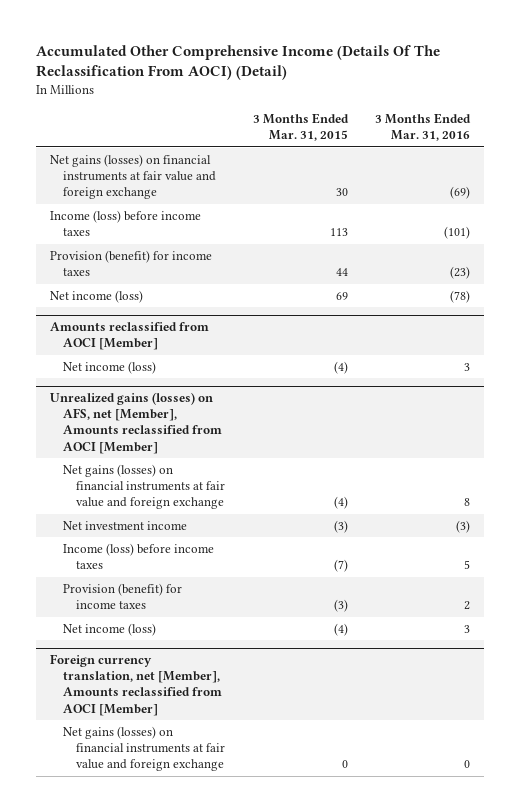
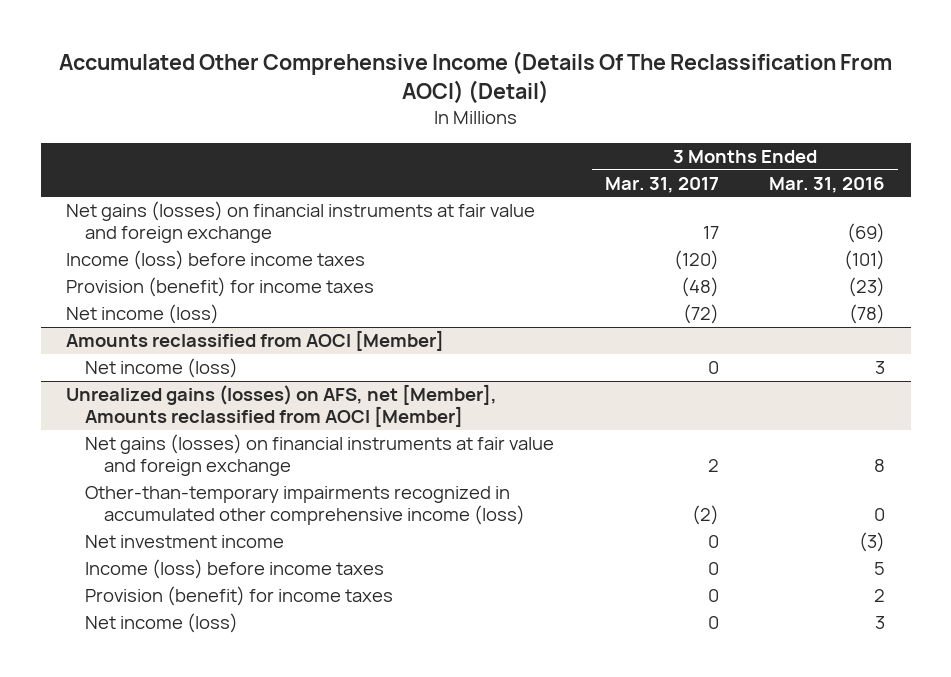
[252,113,349,142] 3 Months Ended Mar. 31, 2015 -> none
none -> [604,176,719,193] Mar. 31, 2017
none -> [85,486,526,525] Other-than-temporary impairments recognized in accumulated other comprehensive income (loss)
[49,654,223,716] Foreign currency translation, net [Member], Amounts reclassified from AOCI [Member] -> none
[63,725,226,772] Net gains (losses) on financial instruments at fair value and foreign exchange -> none

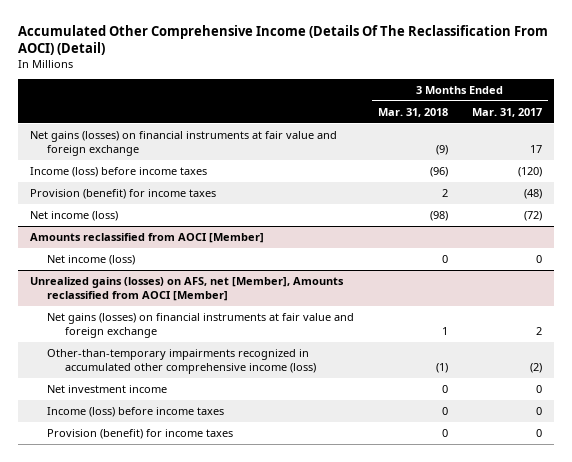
[769,176,886,193] Mar. 31, 2016 -> none
none -> [378,107,449,117] Mar. 31, 2018
[85,613,239,634] Net income (loss) -> none

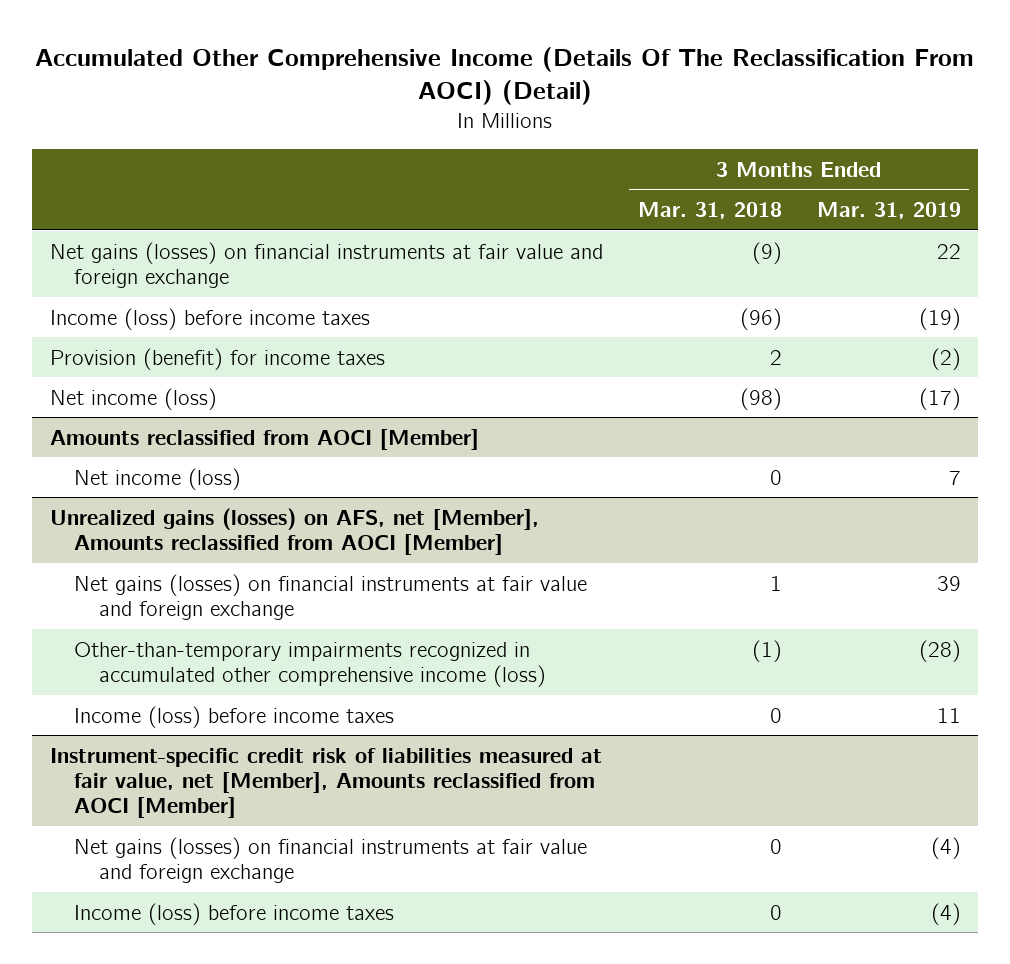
[472,107,543,117] Mar. 31, 2017 -> none
none -> [816,201,961,219] Mar. 31, 2019
[47,384,168,393] Net investment income -> none
[47,428,234,439] Provision (benefit) for income taxes -> none
none -> [49,747,602,819] Instrument-specific credit risk of liabilities measured at fair value, net [Member], Amounts reclassified from AOCI [Member]
none -> [74,836,588,883] Net gains (losses) on financial instruments at fair value and foreign exchange
none -> [74,902,395,925] Income (loss) before income taxes

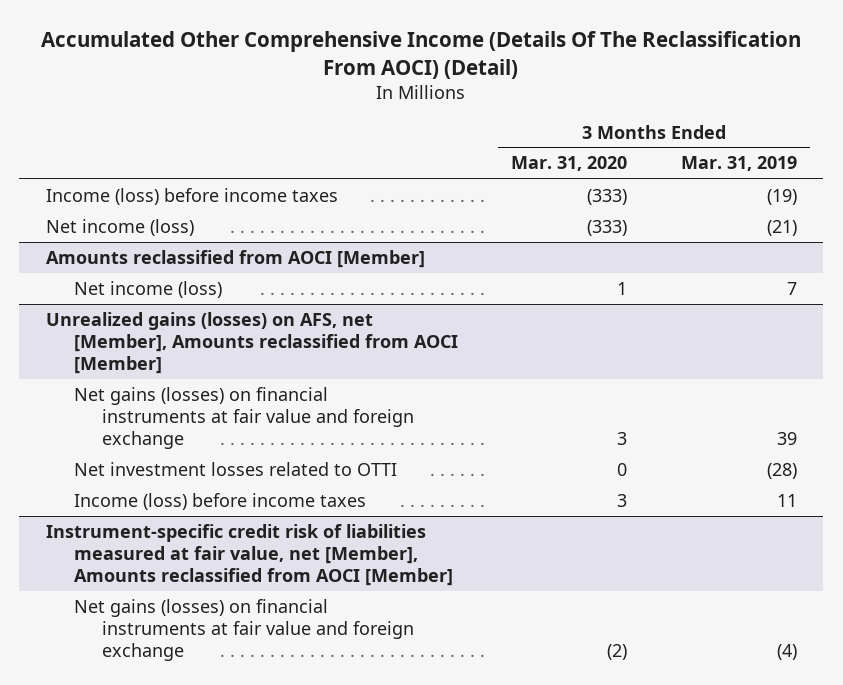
[637,201,782,219] Mar. 31, 2018 -> none
none -> [511,156,628,172] Mar. 31, 2020
[49,241,603,288] Net gains (losses) on financial instruments at fair value and foreign exchange -> none
[49,347,385,370] Provision (benefit) for income taxes -> none
[918,387,961,410] (17) -> [766,219,797,236] (21)
[74,641,546,687] Other-than-temporary impairments recognized in accumulated other comprehensive income (loss) -> [74,461,398,476] Net investment losses related to OTTI
[74,902,395,925] Income (loss) before income taxes -> none

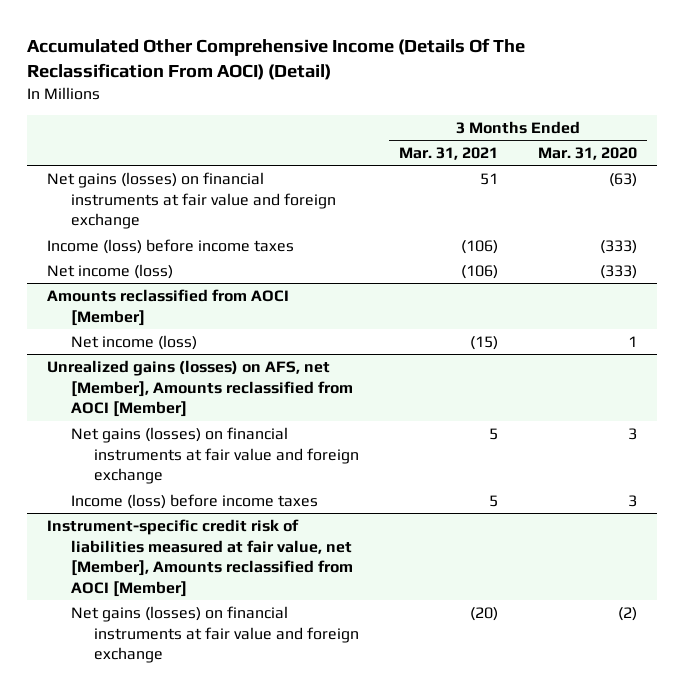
[680,156,797,172] Mar. 31, 2019 -> none
none -> [398,147,498,161] Mar. 31, 2021
none -> [47,171,336,230] Net gains (losses) on financial instruments at fair value and foreign exchange
[74,461,398,476] Net investment losses related to OTTI -> none

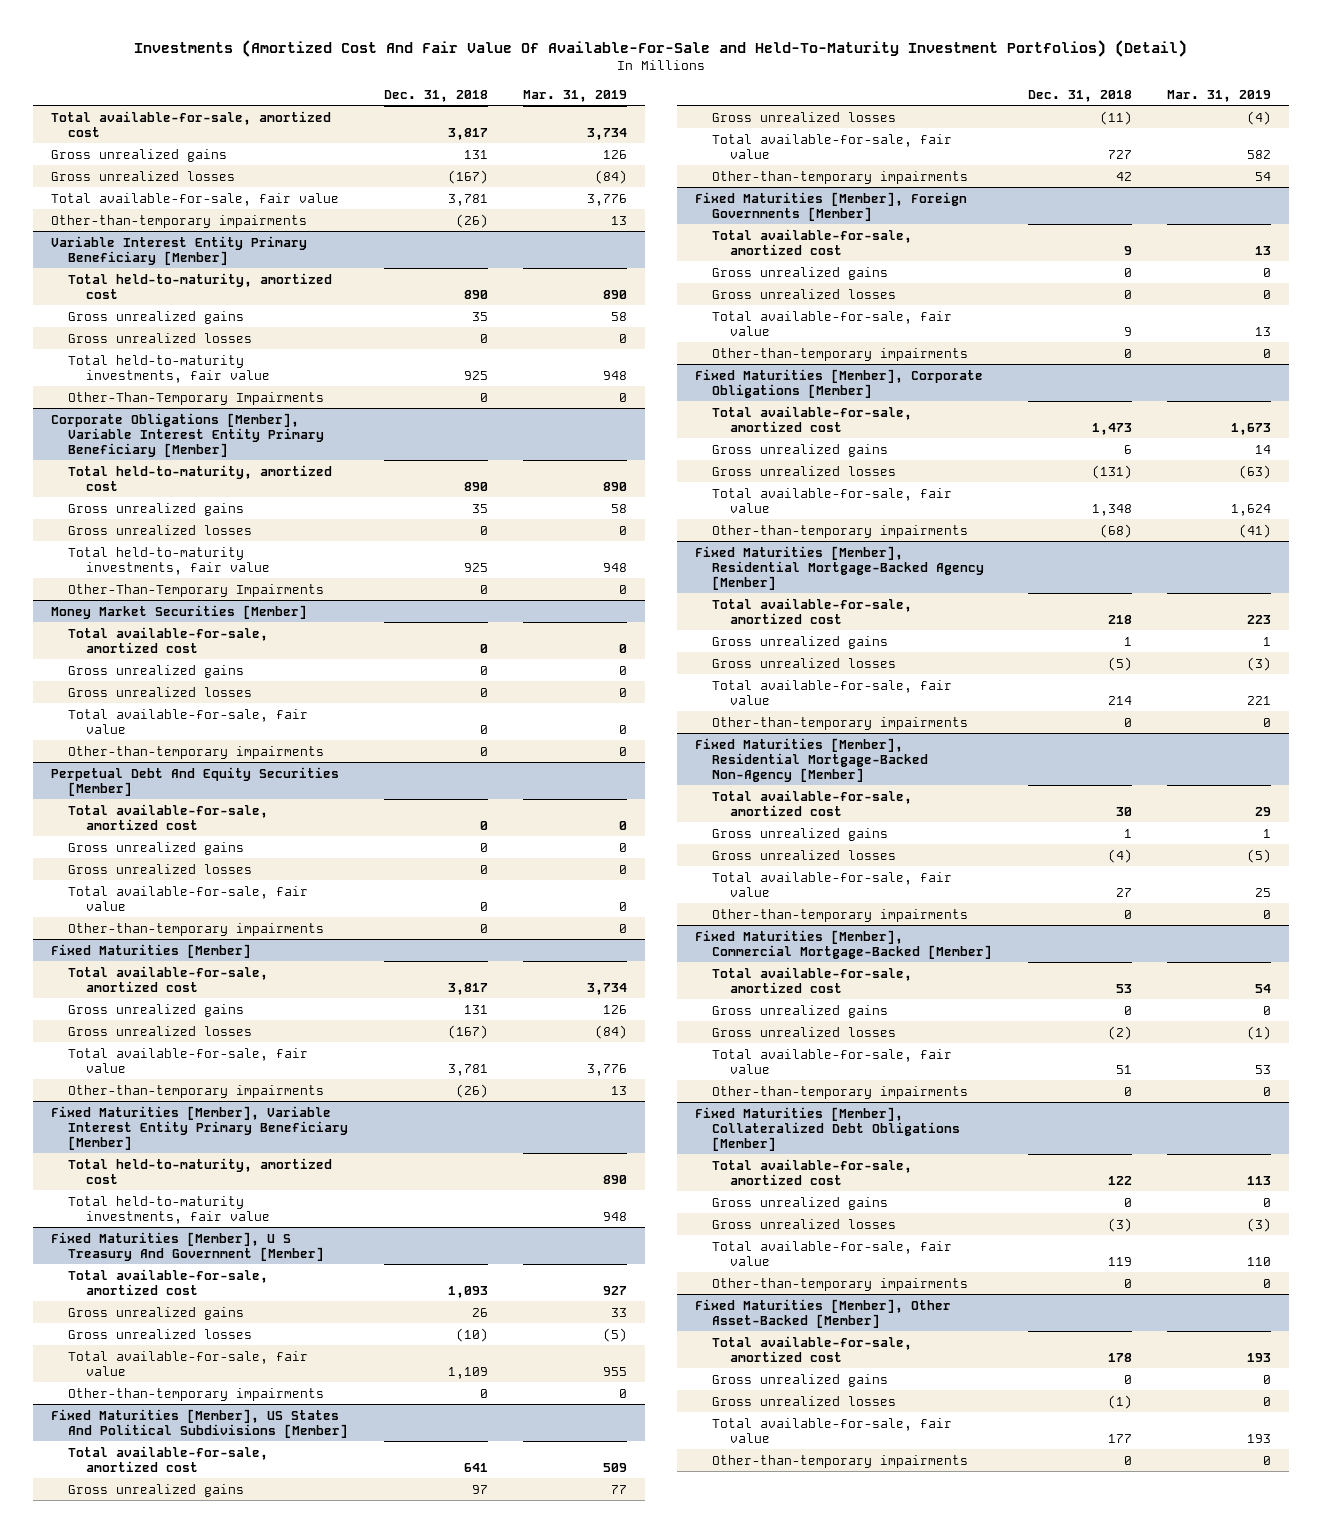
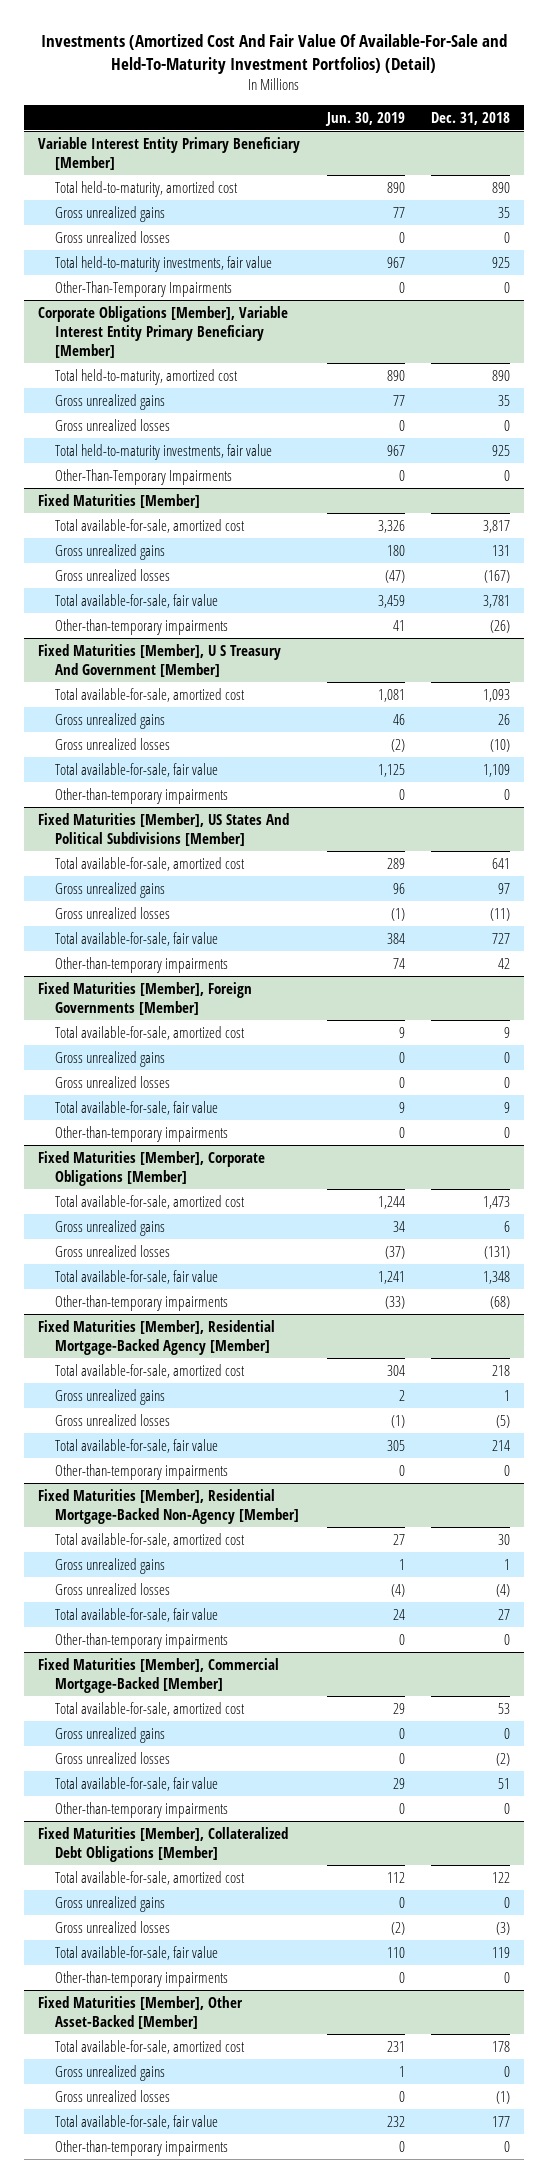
[523,89,628,102] Mar. 31, 2019 -> none
none -> [324,111,405,126] Jun. 30, 2019
[50,110,331,137] Total available-for-sale, amortized cost -> none
[50,148,227,162] Gross unrealized gains -> none
[50,170,235,181] Gross unrealized losses -> none
[50,192,339,206] Total available-for-sale, fair value -> none
[50,214,307,228] Other-than-temporary impairments -> none
[50,604,307,619] Money Market Securities [Member] -> none
[68,626,269,653] Total available-for-sale, amortized cost -> none
[68,664,245,678] Gross unrealized gains -> none
[68,686,253,697] Gross unrealized losses -> none
[68,708,309,734] Total available-for-sale, fair value -> none
[68,745,325,759] Other-than-temporary impairments -> none
[50,766,339,796] Perpetual Debt And Equity Securities [Member] -> none
[68,803,269,830] Total available-for-sale, amortized cost -> none
[68,841,245,855] Gross unrealized gains -> none
[68,863,253,874] Gross unrealized losses -> none
[68,885,309,911] Total available-for-sale, fair value -> none
[68,922,325,936] Other-than-temporary impairments -> none
[50,1105,349,1150] Fixed Maturities [Member], Variable Interest Entity Primary Beneficiary [Member] -> none
[68,1157,333,1184] Total held-to-maturity, amortized cost -> none
[68,1195,270,1224] Total held-to-maturity investments, fair value -> none

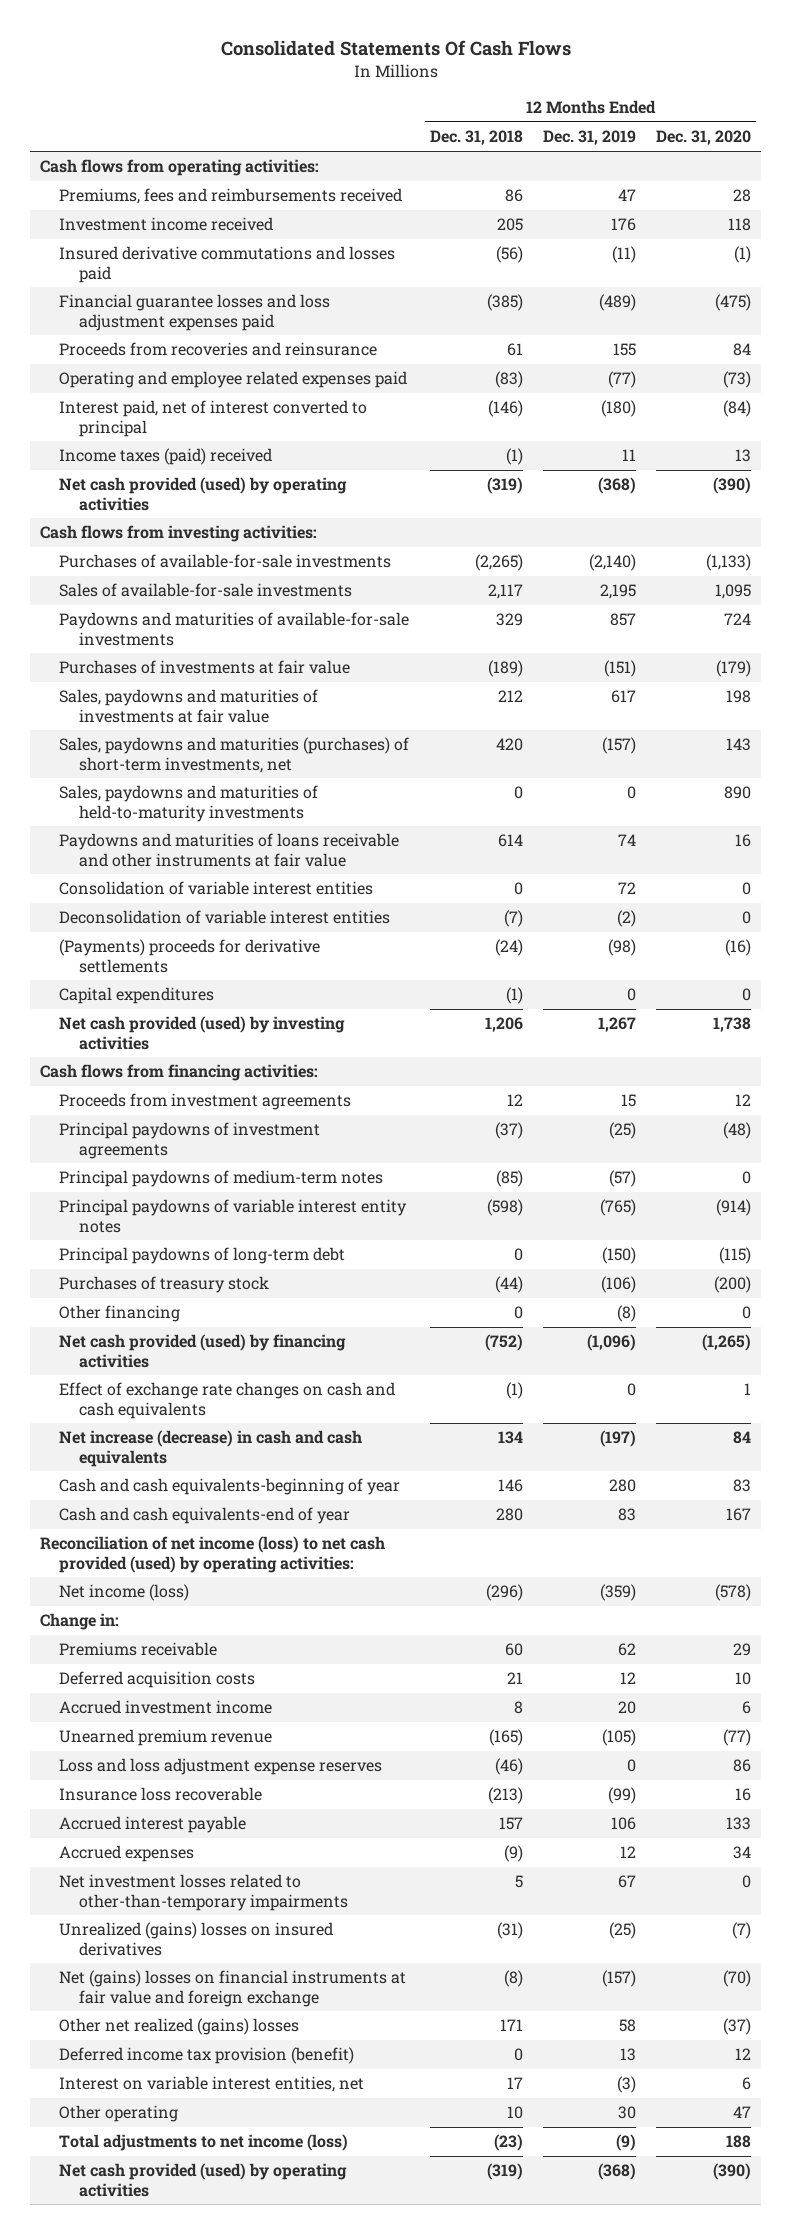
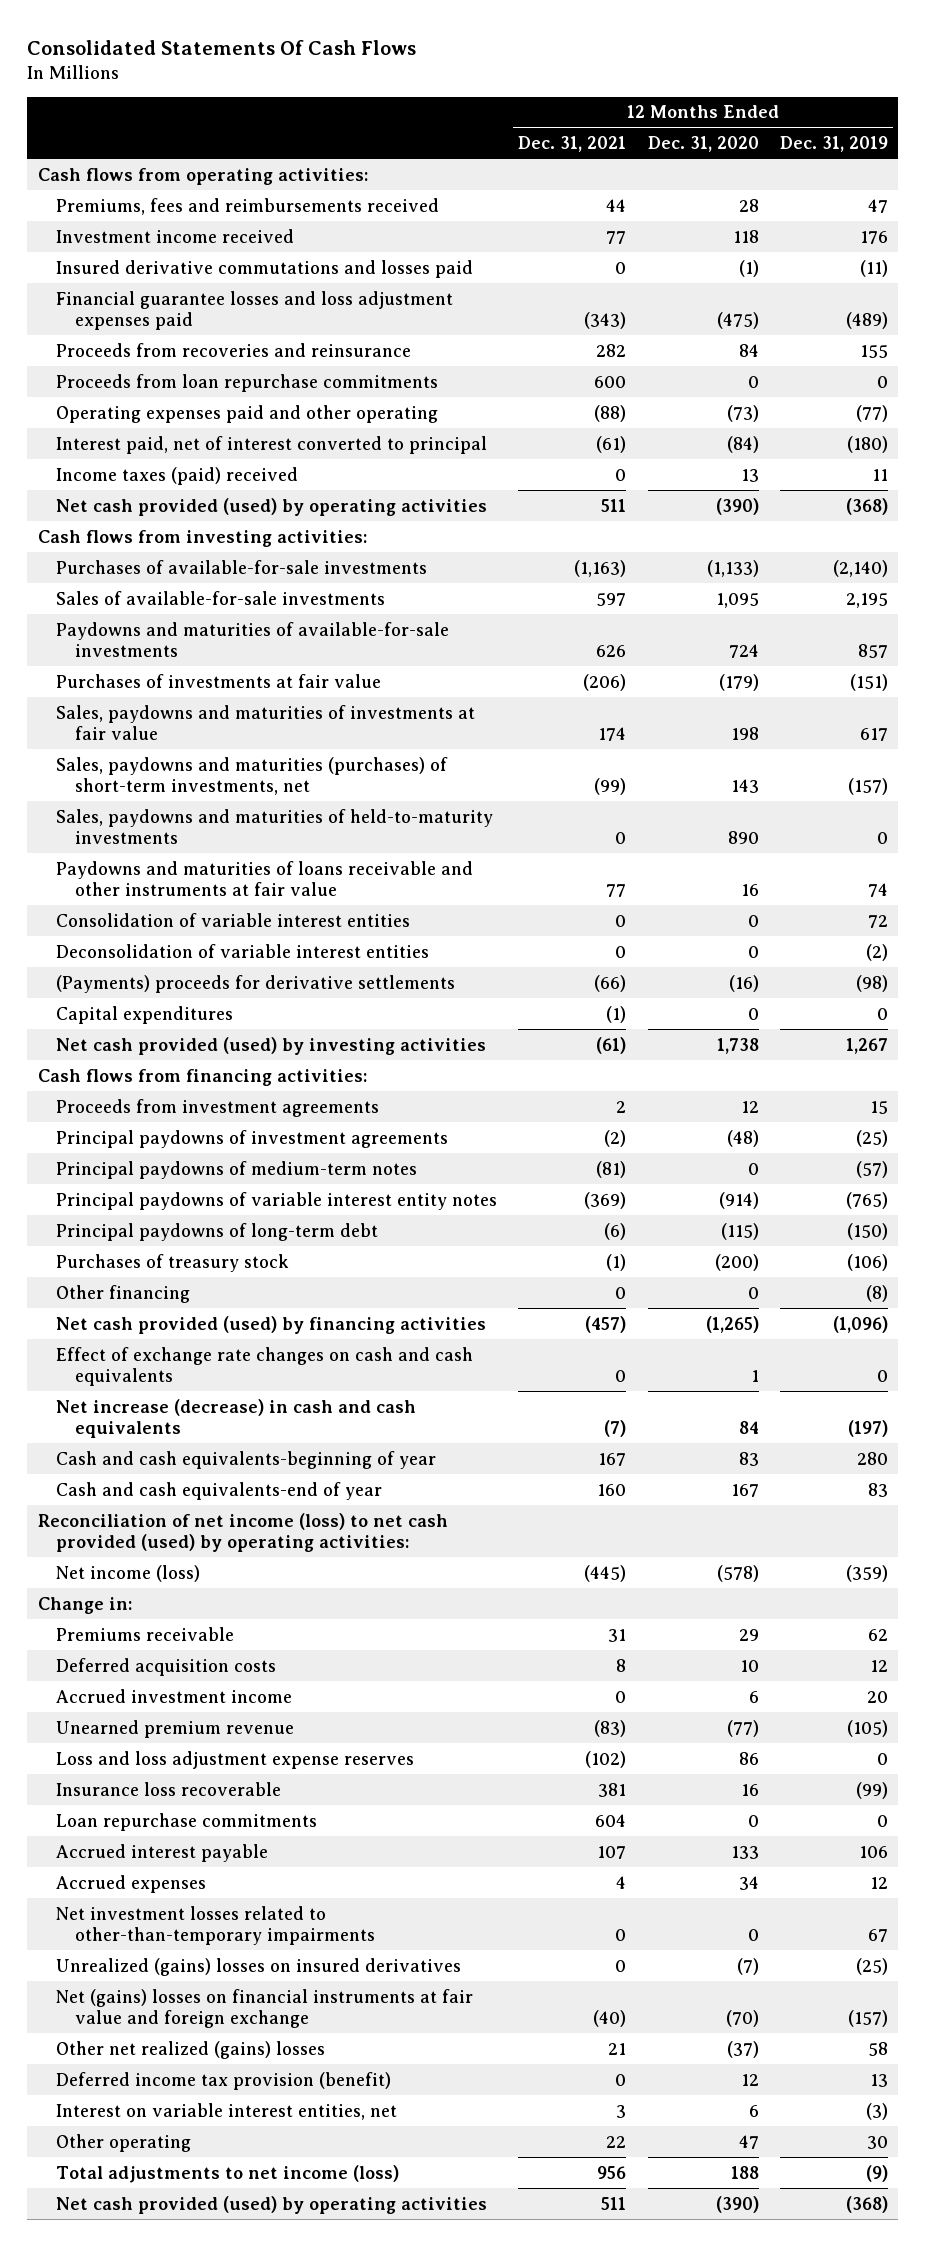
[429,130,523,146] Dec. 31, 2018 -> none
none -> [518,136,627,153] Dec. 31, 2021
none -> [56,373,439,392] Proceeds from loan repurchase commitments
[59,371,408,389] Operating and employee related expenses paid -> [56,404,439,423] Operating expenses paid and other operating
none -> [56,1812,318,1831] Loan repurchase commitments

